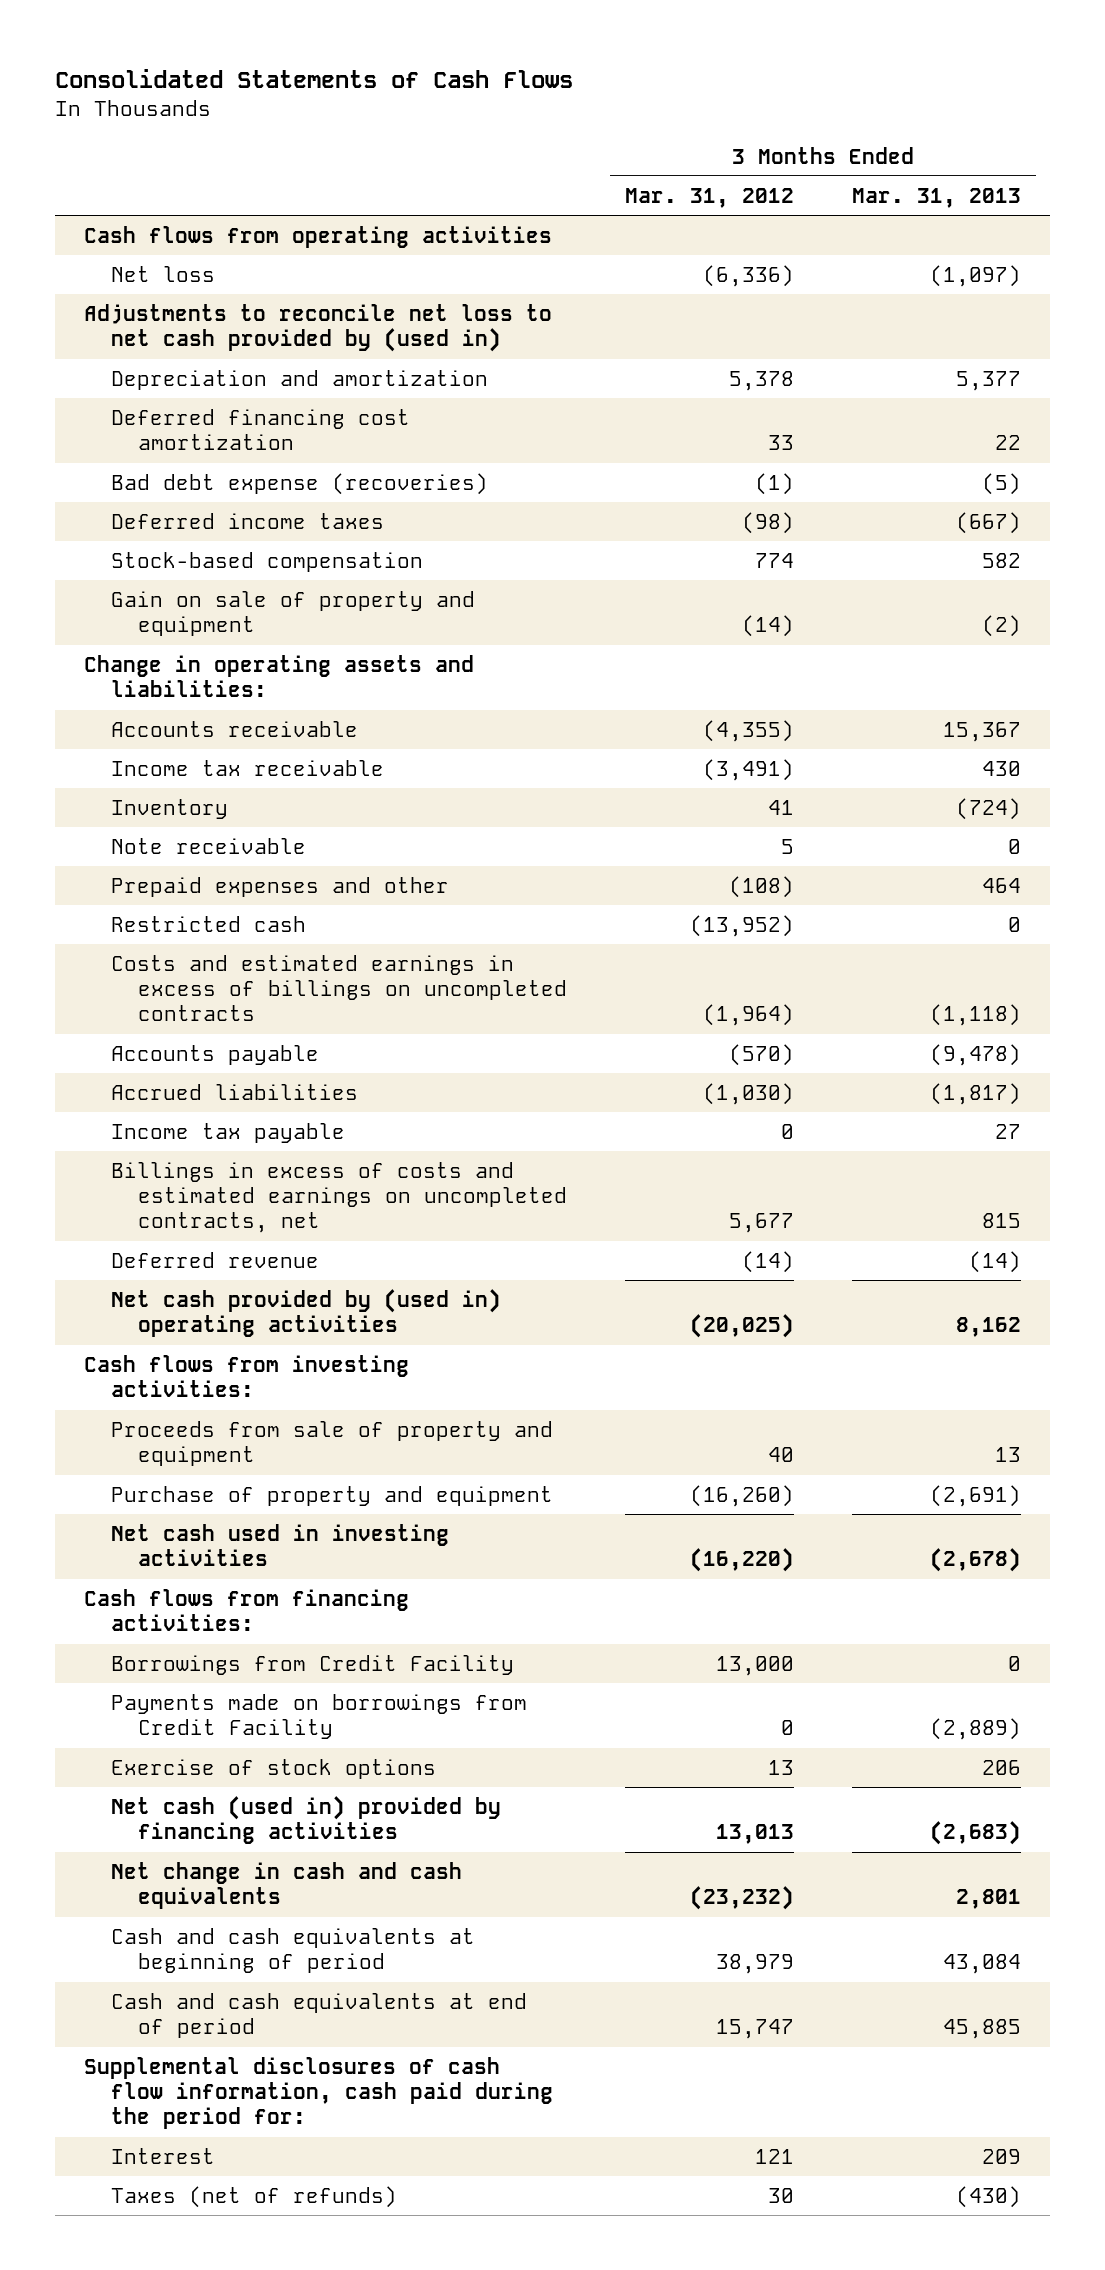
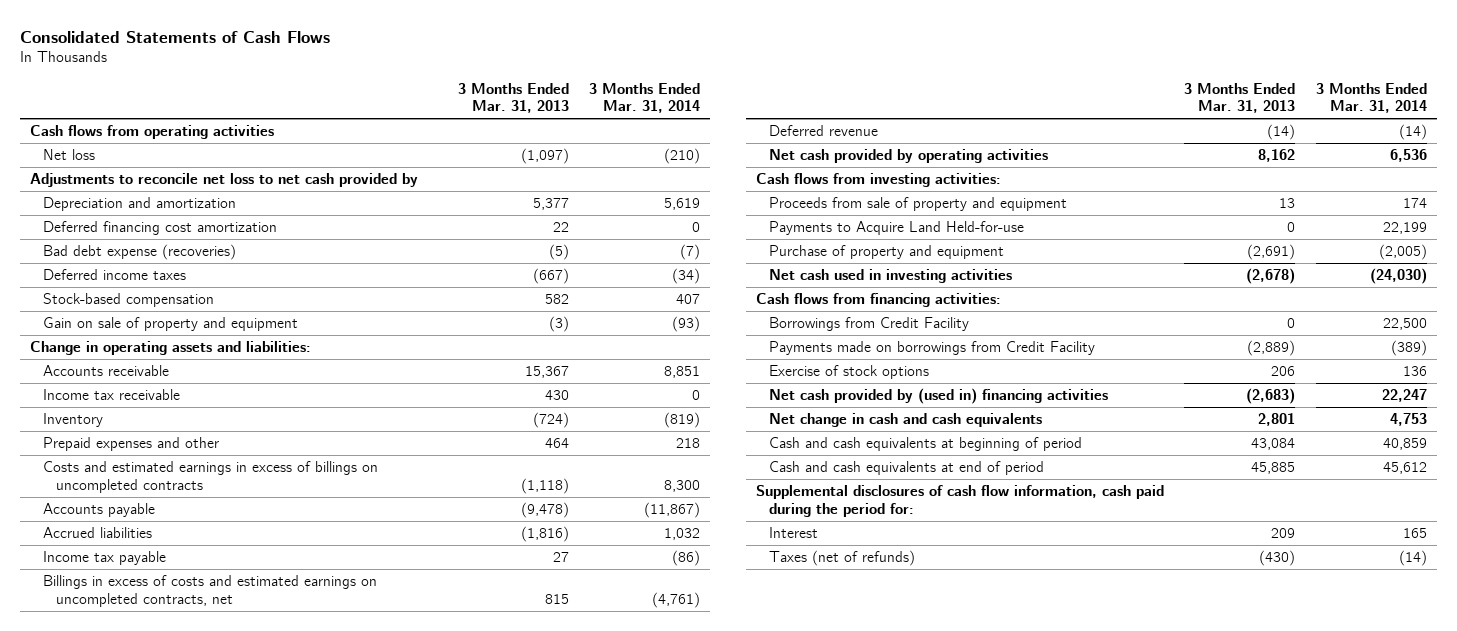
[624,188,794,209] Mar. 31, 2012 -> none
none -> [589,82,701,114] 3 Months Ended Mar. 31, 2014
[84,304,553,353] Adjustments to reconcile net loss to net cash provided by (used in) -> [30,173,419,188] Adjustments to reconcile net loss to net cash provided by
[982,615,1022,638] (2) -> [549,316,570,333] (3)
[111,838,307,855] Note receivable -> none
[111,916,307,933] Restricted cash -> none
[930,1083,1022,1106] (1,817) -> [521,526,570,543] (1,816)
[111,1289,502,1338] Net cash provided by (used in) operating activities -> [769,149,1049,164] Net cash provided by operating activities
none -> [769,221,1025,236] Payments to Acquire Land Held-for-use
[111,1796,502,1845] Net cash (used in) provided by financing activities -> [769,388,1109,405] Net cash provided by (used in) financing activities

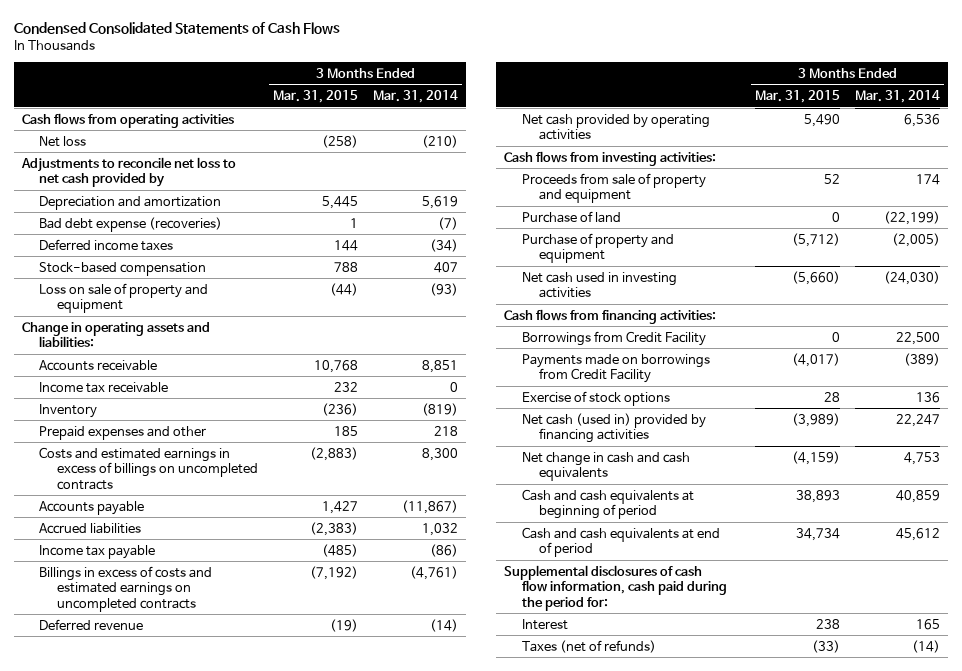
[20,30,331,43] Consolidated Statements of Cash Flows -> [14,22,341,35] Condensed Consolidated Statements of Cash Flows
[458,82,570,114] 3 Months Ended Mar. 31, 2013 -> none
none -> [273,90,359,104] Mar. 31, 2015
[43,221,278,236] Deferred financing cost amortization -> none
[43,317,299,332] Gain on sale of property and equipment -> [39,282,209,314] Loss on sale of property and equipment
[43,575,378,607] Billings in excess of costs and estimated earnings on uncompleted contracts, net -> [39,565,213,612] Billings in excess of costs and estimated earnings on uncompleted contracts
[769,221,1025,236] Payments to Acquire Land Held-for-use -> none
none -> [521,210,621,223] Purchase of land
[769,388,1109,405] Net cash provided by (used in) financing activities -> [521,412,706,444] Net cash (used in) provided by financing activities

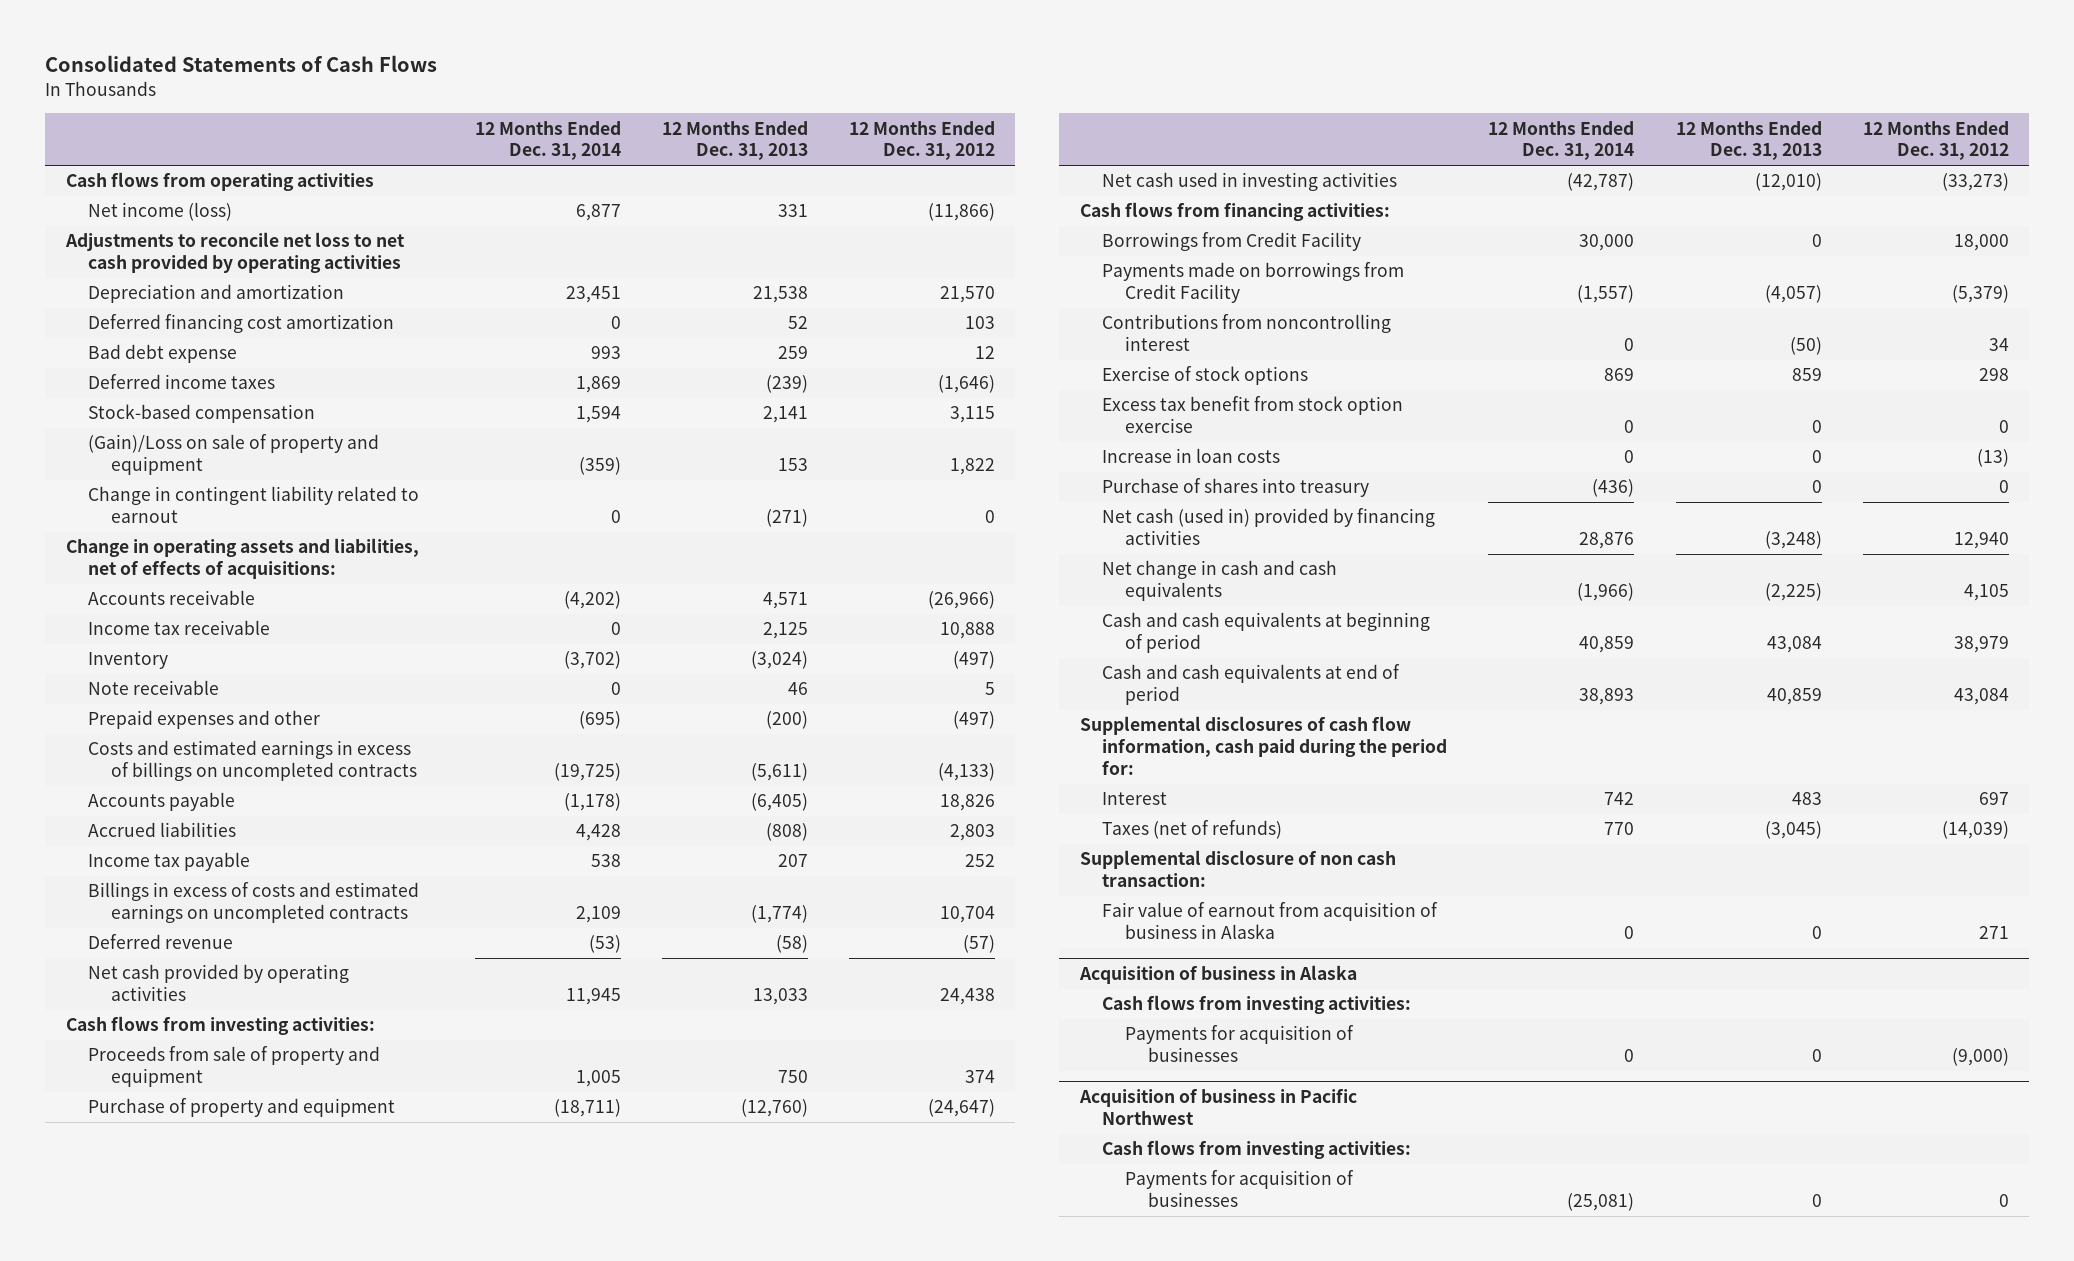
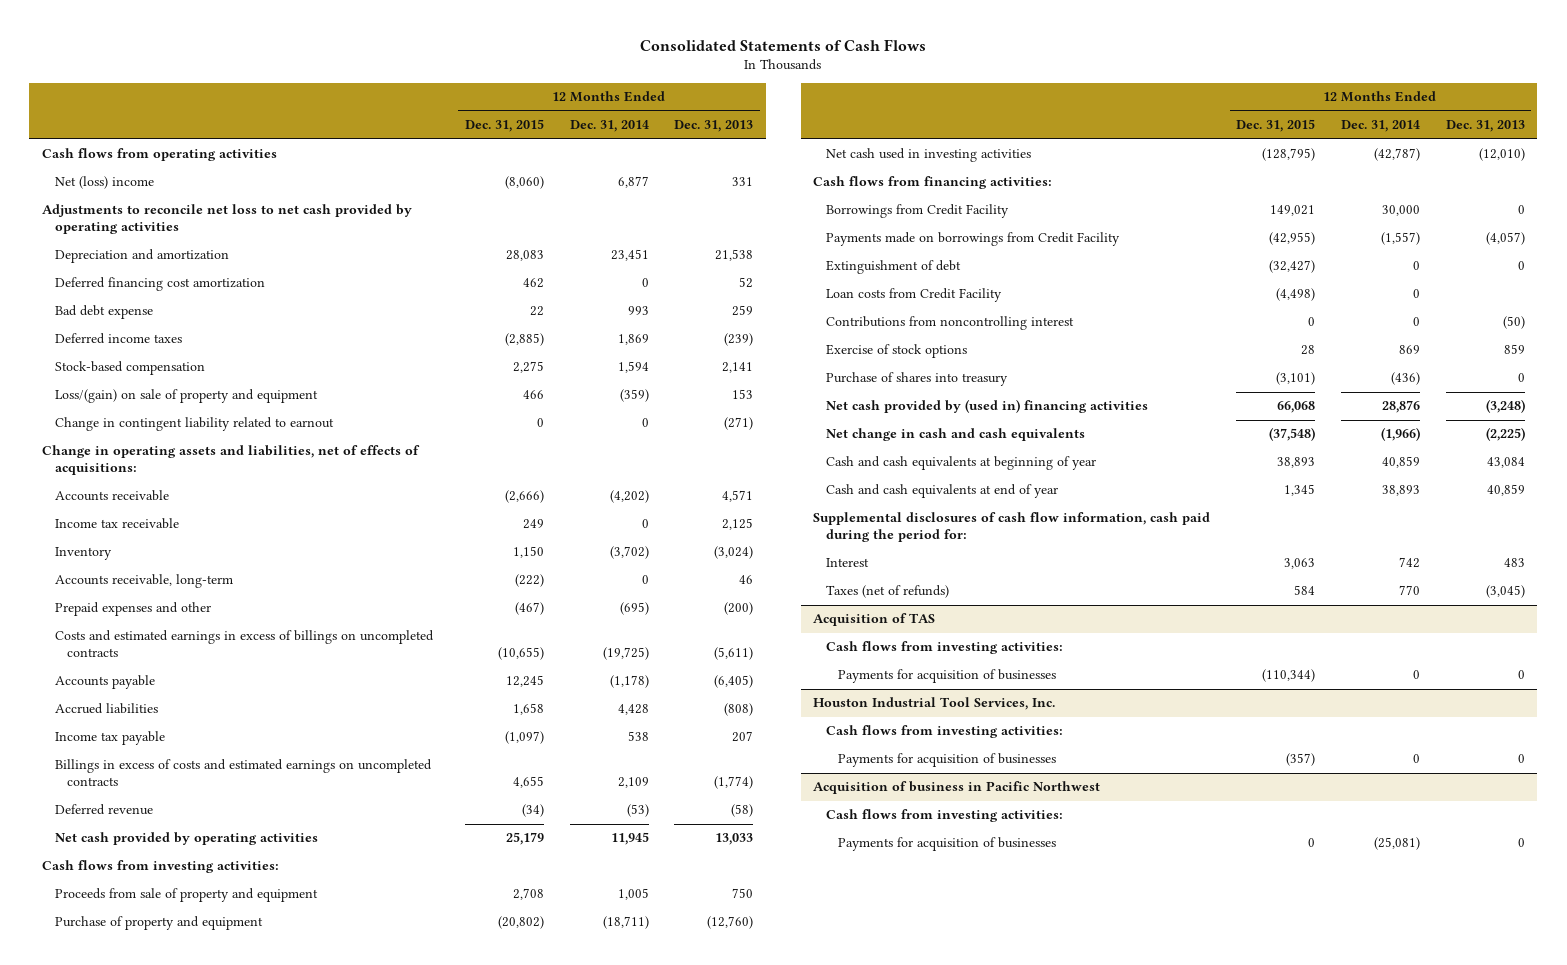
[848,120,995,161] 12 Months Ended Dec. 31, 2012 -> none
none -> [464,119,544,133] Dec. 31, 2015
[88,202,233,222] Net income (loss) -> [54,176,154,190] Net (loss) income
[88,434,380,476] (Gain)/Loss on sale of property and equipment -> [54,389,318,404] Loss/(gain) on sale of property and equipment
[88,680,220,696] Note receivable -> none
none -> [54,574,233,589] Accounts receivable, long-term
none -> [825,260,961,275] Extinguishment of debt
none -> [825,288,1002,303] Loan costs from Credit Facility
[1102,396,1404,434] Excess tax benefit from stock option exercise -> none
[1102,448,1281,464] Increase in loan costs -> none
[1102,508,1436,546] Net cash (used in) provided by financing activities -> [825,399,1148,414] Net cash provided by (used in) financing activities
[1102,612,1431,654] Cash and cash equivalents at beginning of period -> [825,456,1096,471] Cash and cash equivalents at beginning of year
[1102,664,1401,706] Cash and cash equivalents at end of period -> [825,484,1058,499] Cash and cash equivalents at end of year
[1079,850,1396,888] Supplemental disclosure of non cash transaction: -> none
[1102,902,1439,940] Fair value of earnout from acquisition of business in Alaska -> none
[1078,965,1357,985] Acquisition of business in Alaska -> [813,613,936,627] Acquisition of TAS
none -> [813,697,1056,711] Houston Industrial Tool Services, Inc.
none -> [825,725,1063,739] Cash flows from investing activities:
none -> [838,753,1057,768] Payments for acquisition of businesses

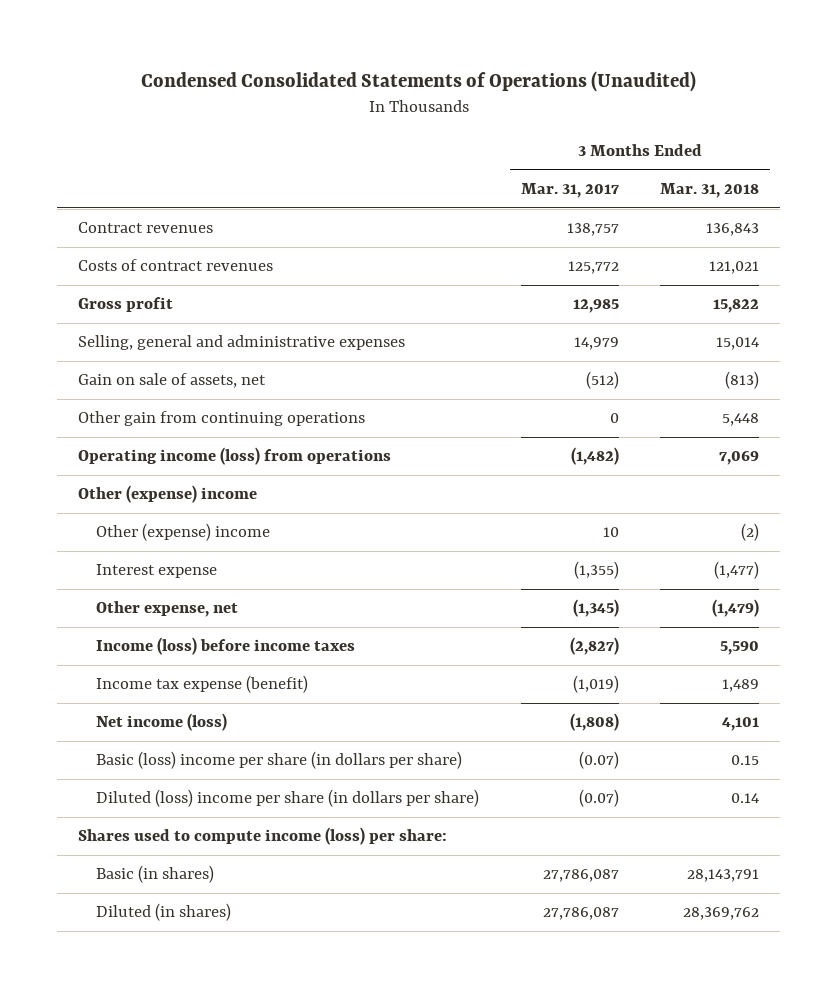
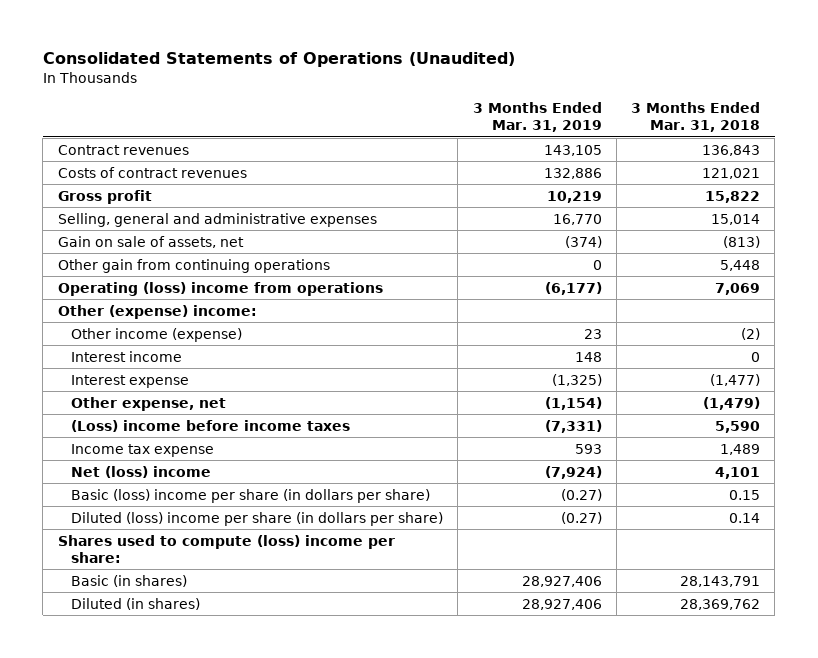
[140,70,696,92] Condensed Consolidated Statements of Operations (Unaudited) -> [42,52,515,68] Consolidated Statements of Operations (Unaudited)
[520,183,619,199] Mar. 31, 2017 -> none
none -> [472,101,602,133] 3 Months Ended Mar. 31, 2019
[77,447,391,466] Operating income (loss) from operations -> [57,281,383,296] Operating (loss) income from operations
[77,485,257,504] Other (expense) income -> [57,304,257,319] Other (expense) income:
[96,523,271,542] Other (expense) income -> [70,327,242,342] Other income (expense)
none -> [70,350,182,362] Interest income
[96,637,356,656] Income (loss) before income taxes -> [70,419,350,432] (Loss) income before income taxes
[96,675,309,694] Income tax expense (benefit) -> [70,443,214,457] Income tax expense
[96,713,228,732] Net income (loss) -> [70,465,211,478] Net (loss) income
[77,827,447,846] Shares used to compute income (loss) per share: -> [57,534,395,563] Shares used to compute (loss) income per share:

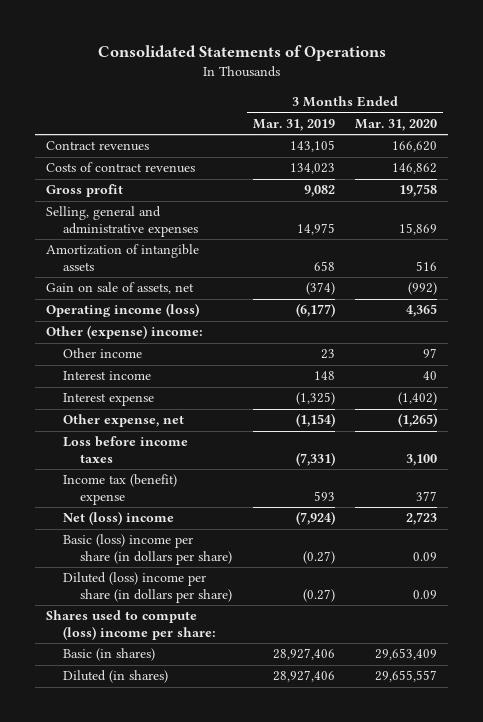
[42,52,515,68] Consolidated Statements of Operations (Unaudited) -> [97,45,386,62] Consolidated Statements of Operations
[631,101,761,133] 3 Months Ended Mar. 31, 2018 -> none
none -> [355,118,438,131] Mar. 31, 2020
[543,167,602,179] 132,886 -> [289,163,335,175] 134,023
[546,190,602,203] 10,219 -> [303,185,335,198] 9,082
[552,213,602,225] 16,770 -> [296,223,335,236] 14,975
none -> [45,244,199,272] Amortization of intangible assets
[57,258,330,273] Other gain from continuing operations -> none
[57,281,383,296] Operating (loss) income from operations -> [45,303,199,318] Operating income (loss)
[70,327,242,342] Other income (expense) -> [62,348,142,359] Other income
[70,419,350,432] (Loss) income before income taxes -> [62,436,188,464] Loss before income taxes
[70,443,214,457] Income tax expense -> [62,474,177,506] Income tax (benefit) expense

